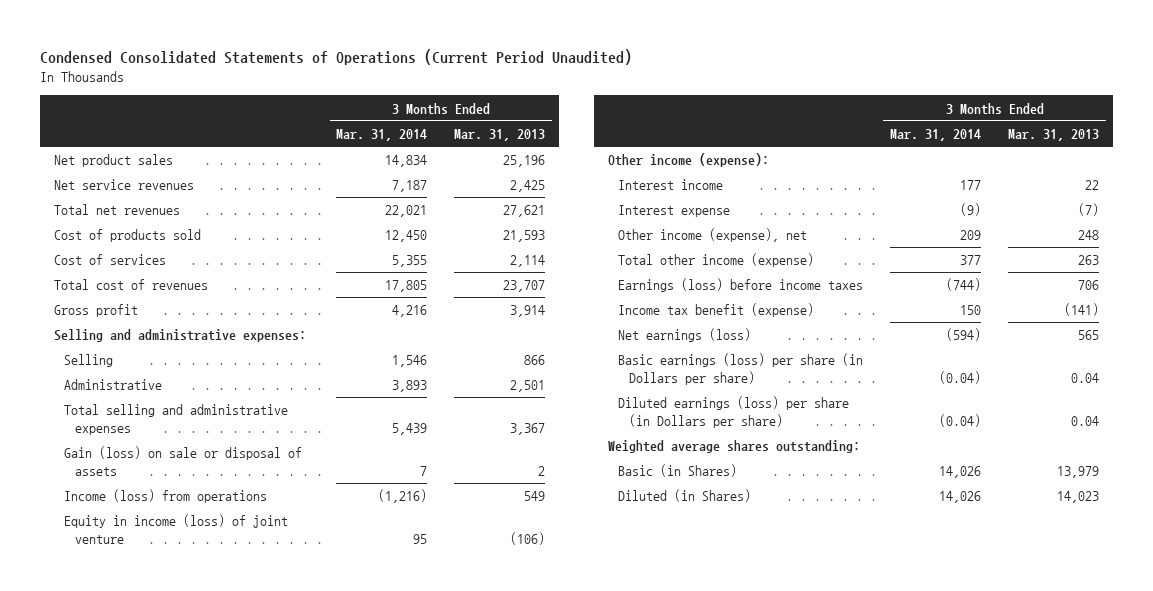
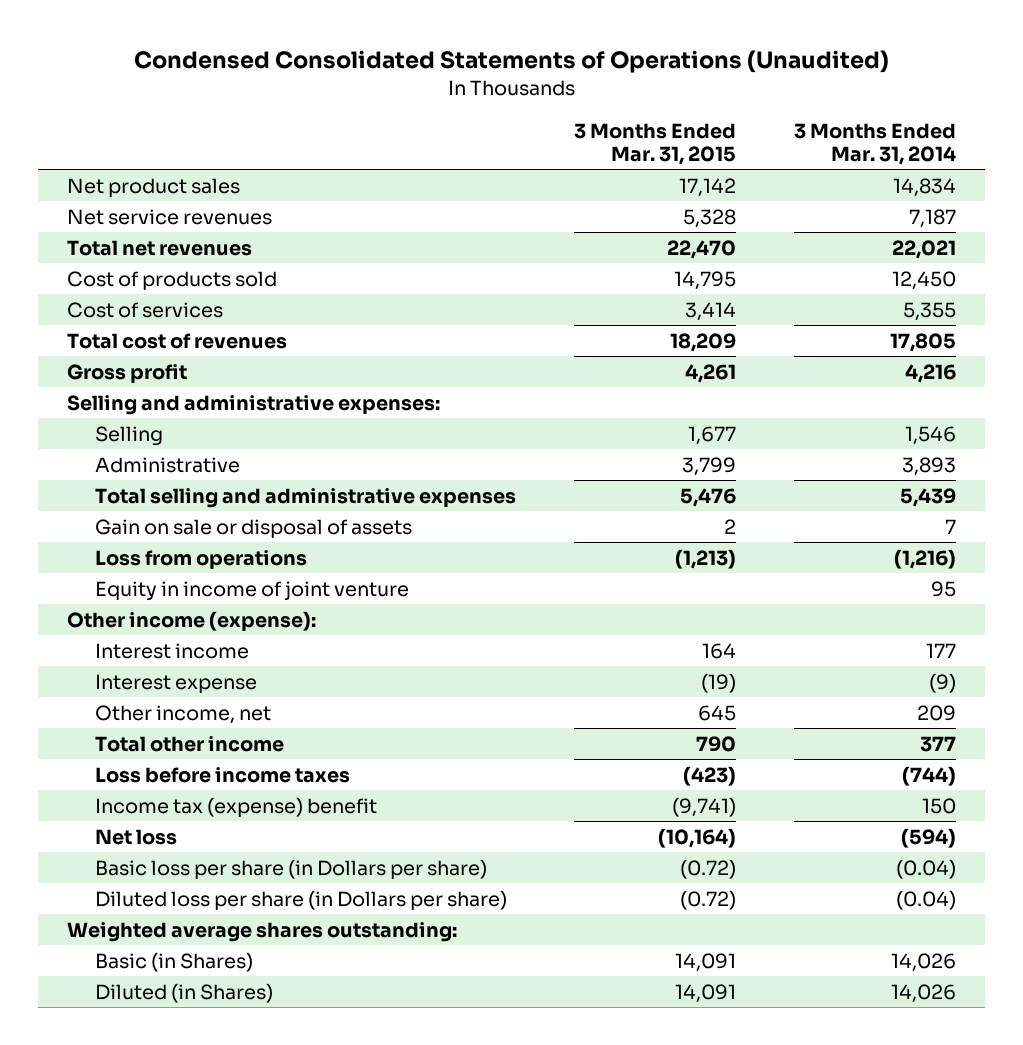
[40,49,633,66] Condensed Consolidated Statements of Operations (Current Period Unaudited) -> [133,50,889,74] Condensed Consolidated Statements of Operations (Unaudited)
[454,129,546,142] Mar. 31, 2013 -> none
none -> [573,122,736,166] 3 Months Ended Mar. 31, 2015
[64,446,303,476] Gain (loss) on sale or disposal of assets -> [94,518,412,538] Gain on sale or disposal of assets
[64,489,268,504] Income (loss) from operations -> [94,549,307,569] Loss from operations
[64,514,289,544] Equity in income (loss) of joint venture -> [94,580,409,601] Equity in income of joint venture
[618,228,808,243] Other income (expense), net -> [94,704,271,724] Other income, net
[618,253,815,268] Total other income (expense) -> [94,735,284,752] Total other income
[618,278,864,293] Earnings (loss) before income taxes -> [94,766,350,783] Loss before income taxes
[618,303,815,318] Income tax benefit (expense) -> [94,796,377,817] Income tax (expense) benefit
[618,328,752,343] Net earnings (loss) -> [94,828,177,845] Net loss
[618,353,864,385] Basic earnings (loss) per share (in Dollars per share) -> [94,858,487,879] Basic loss per share (in Dollars per share)
[618,396,850,428] Diluted earnings (loss) per share (in Dollars per share) -> [94,889,507,910] Diluted loss per share (in Dollars per share)

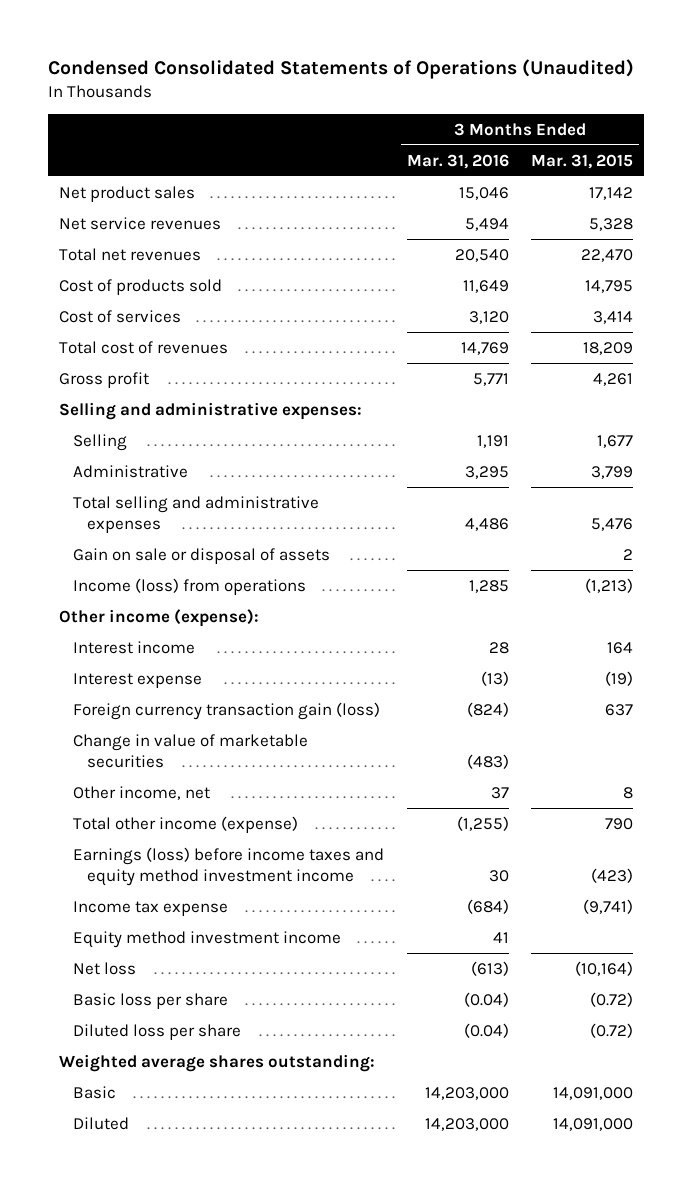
[794,122,957,166] 3 Months Ended Mar. 31, 2014 -> none
none -> [406,153,509,169] Mar. 31, 2016
[94,580,409,601] Equity in income of joint venture -> none
[94,549,307,569] Loss from operations -> [73,577,307,595] Income (loss) from operations
none -> [73,701,381,720] Foreign currency transaction gain (loss)
none -> [73,733,309,769] Change in value of marketable securities
[697,704,736,721] 645 -> [623,786,634,799] 8
[94,735,284,752] Total other income -> [73,815,299,833] Total other income (expense)
[94,766,350,783] Loss before income taxes -> [73,846,385,887] Earnings (loss) before income taxes and equity method investment income
[94,796,377,817] Income tax (expense) benefit -> [73,900,229,916] Income tax expense
none -> [73,930,342,948] Equity method investment income
[94,858,487,879] Basic loss per share (in Dollars per share) -> [73,992,229,1009] Basic loss per share
[94,889,507,910] Diluted loss per share (in Dollars per share) -> [73,1023,242,1040] Diluted loss per share
[94,951,253,972] Basic (in Shares) -> [73,1085,117,1099] Basic
[674,952,736,972] 14,091 -> [553,1086,634,1100] 14,091,000
[94,982,273,1003] Diluted (in Shares) -> [73,1116,130,1130] Diluted
[674,983,736,1003] 14,091 -> [553,1117,634,1131] 14,091,000

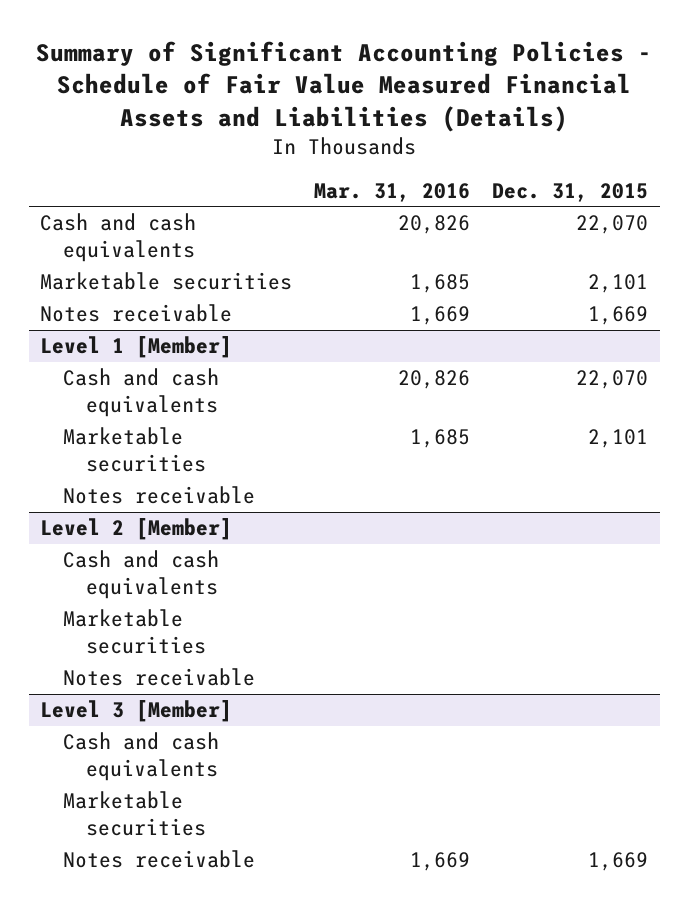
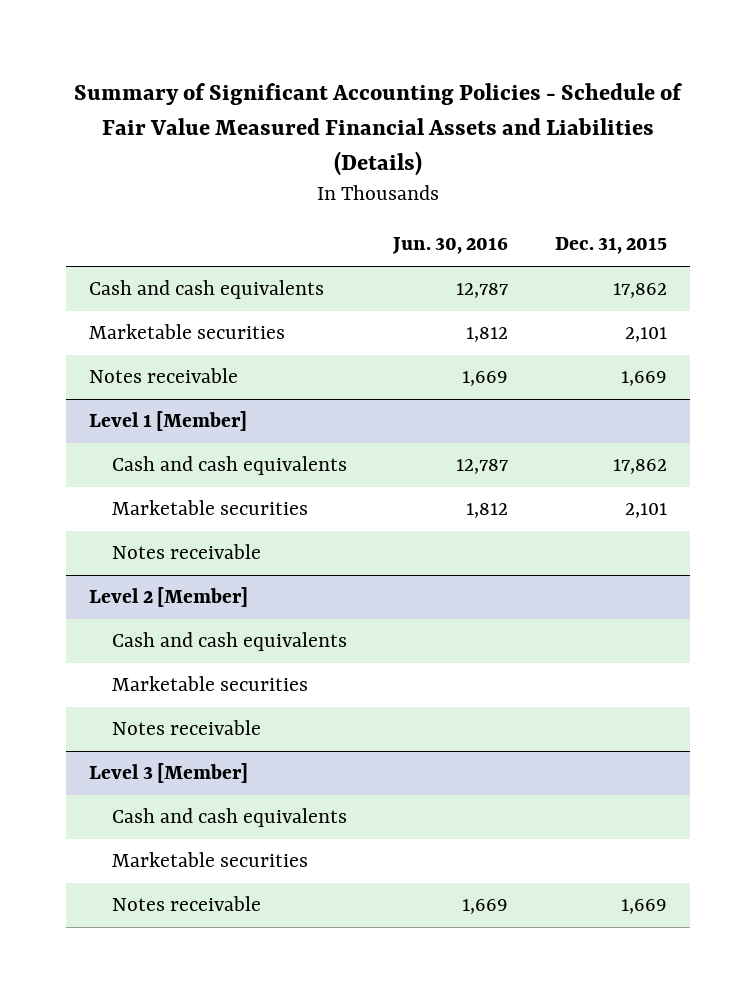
[314,182,471,202] Mar. 31, 2016 -> none
none -> [392,237,509,255] Jun. 30, 2016
[576,215,649,235] 22,070 -> [613,283,668,299] 17,862
[576,370,649,390] 22,070 -> [613,459,668,475] 17,862

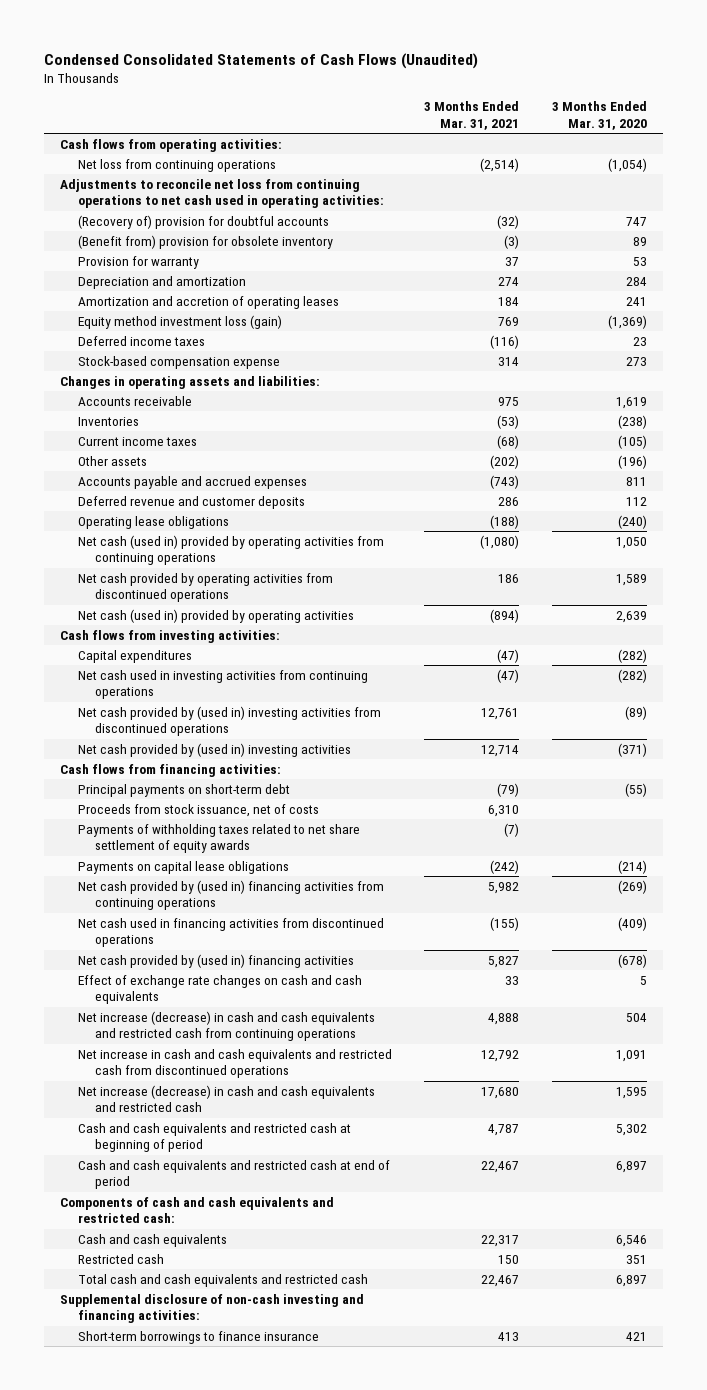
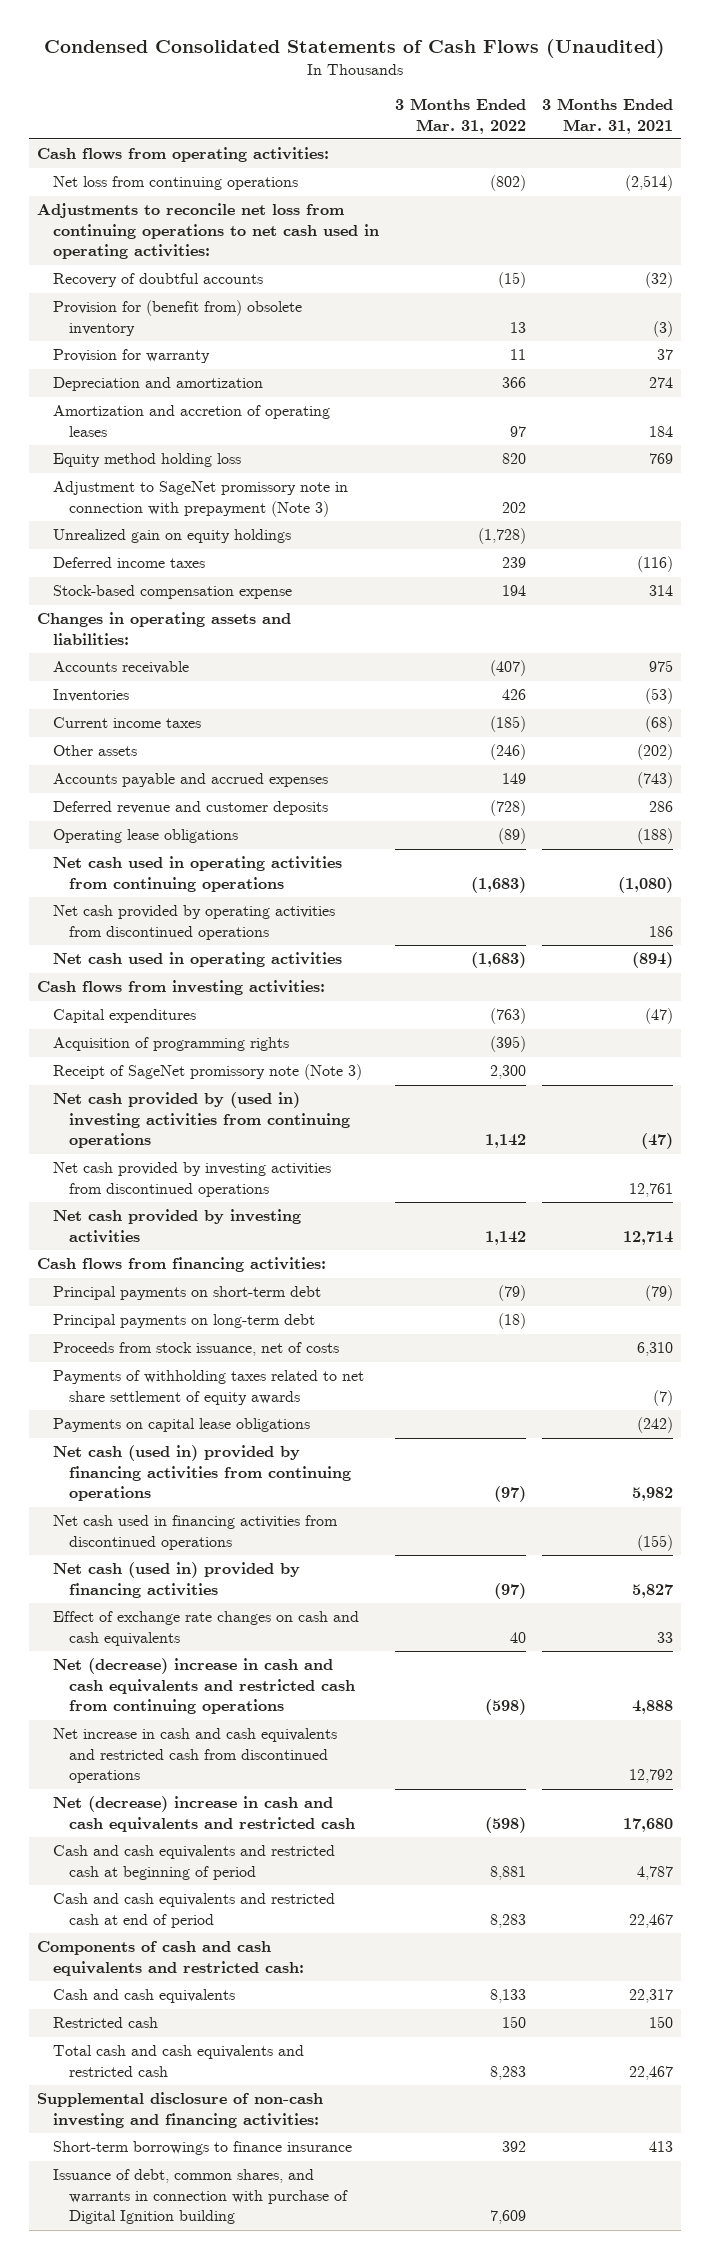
[551,101,647,130] 3 Months Ended Mar. 31, 2020 -> none
none -> [394,98,526,134] 3 Months Ended Mar. 31, 2022
[77,214,329,229] (Recovery of) provision for doubtful accounts -> [52,273,263,288] Recovery of doubtful accounts
[77,234,333,249] (Benefit from) provision for obsolete inventory -> [52,300,302,336] Provision for (benefit from) obsolete inventory
[77,314,282,329] Equity method investment loss (gain) -> [52,453,241,468] Equity method holding loss
none -> [52,481,348,517] Adjustment to SageNet promissory note in connection with prepayment (Note 3)
none -> [52,529,291,544] Unrealized gain on equity holdings
[77,534,384,566] Net cash (used in) provided by operating activities from continuing operations -> [52,856,342,892] Net cash used in operating activities from continuing operations
[77,608,354,623] Net cash (used in) provided by operating activities -> [52,952,342,968] Net cash used in operating activities
none -> [52,1037,289,1052] Acquisition of programming rights
none -> [52,1064,362,1081] Receipt of SageNet promissory note (Note 3)
[77,669,368,700] Net cash used in investing activities from continuing operations -> [52,1092,350,1149] Net cash provided by (used in) investing activities from continuing operations
[77,705,381,737] Net cash provided by (used in) investing activities from discontinued operations -> [52,1162,331,1197] Net cash provided by investing activities from discontinued operations
[77,742,351,757] Net cash provided by (used in) investing activities -> [52,1209,301,1243] Net cash provided by investing activities
none -> [52,1314,315,1329] Principal payments on long-term debt
[77,879,384,911] Net cash provided by (used in) financing activities from continuing operations -> [52,1445,351,1502] Net cash (used in) provided by financing activities from continuing operations
[77,953,354,968] Net cash provided by (used in) financing activities -> [52,1562,300,1598] Net cash (used in) provided by financing activities
[77,1010,375,1042] Net increase (decrease) in cash and cash equivalents and restricted cash from continuing operations -> [52,1658,355,1715] Net (decrease) increase in cash and cash equivalents and restricted cash from continuing operations
[77,1084,375,1113] Net increase (decrease) in cash and cash equivalents and restricted cash -> [52,1796,355,1832] Net (decrease) increase in cash and cash equivalents and restricted cash
none -> [52,2169,348,2225] Issuance of debt, common shares, and warrants in connection with purchase of Digital Ignition building

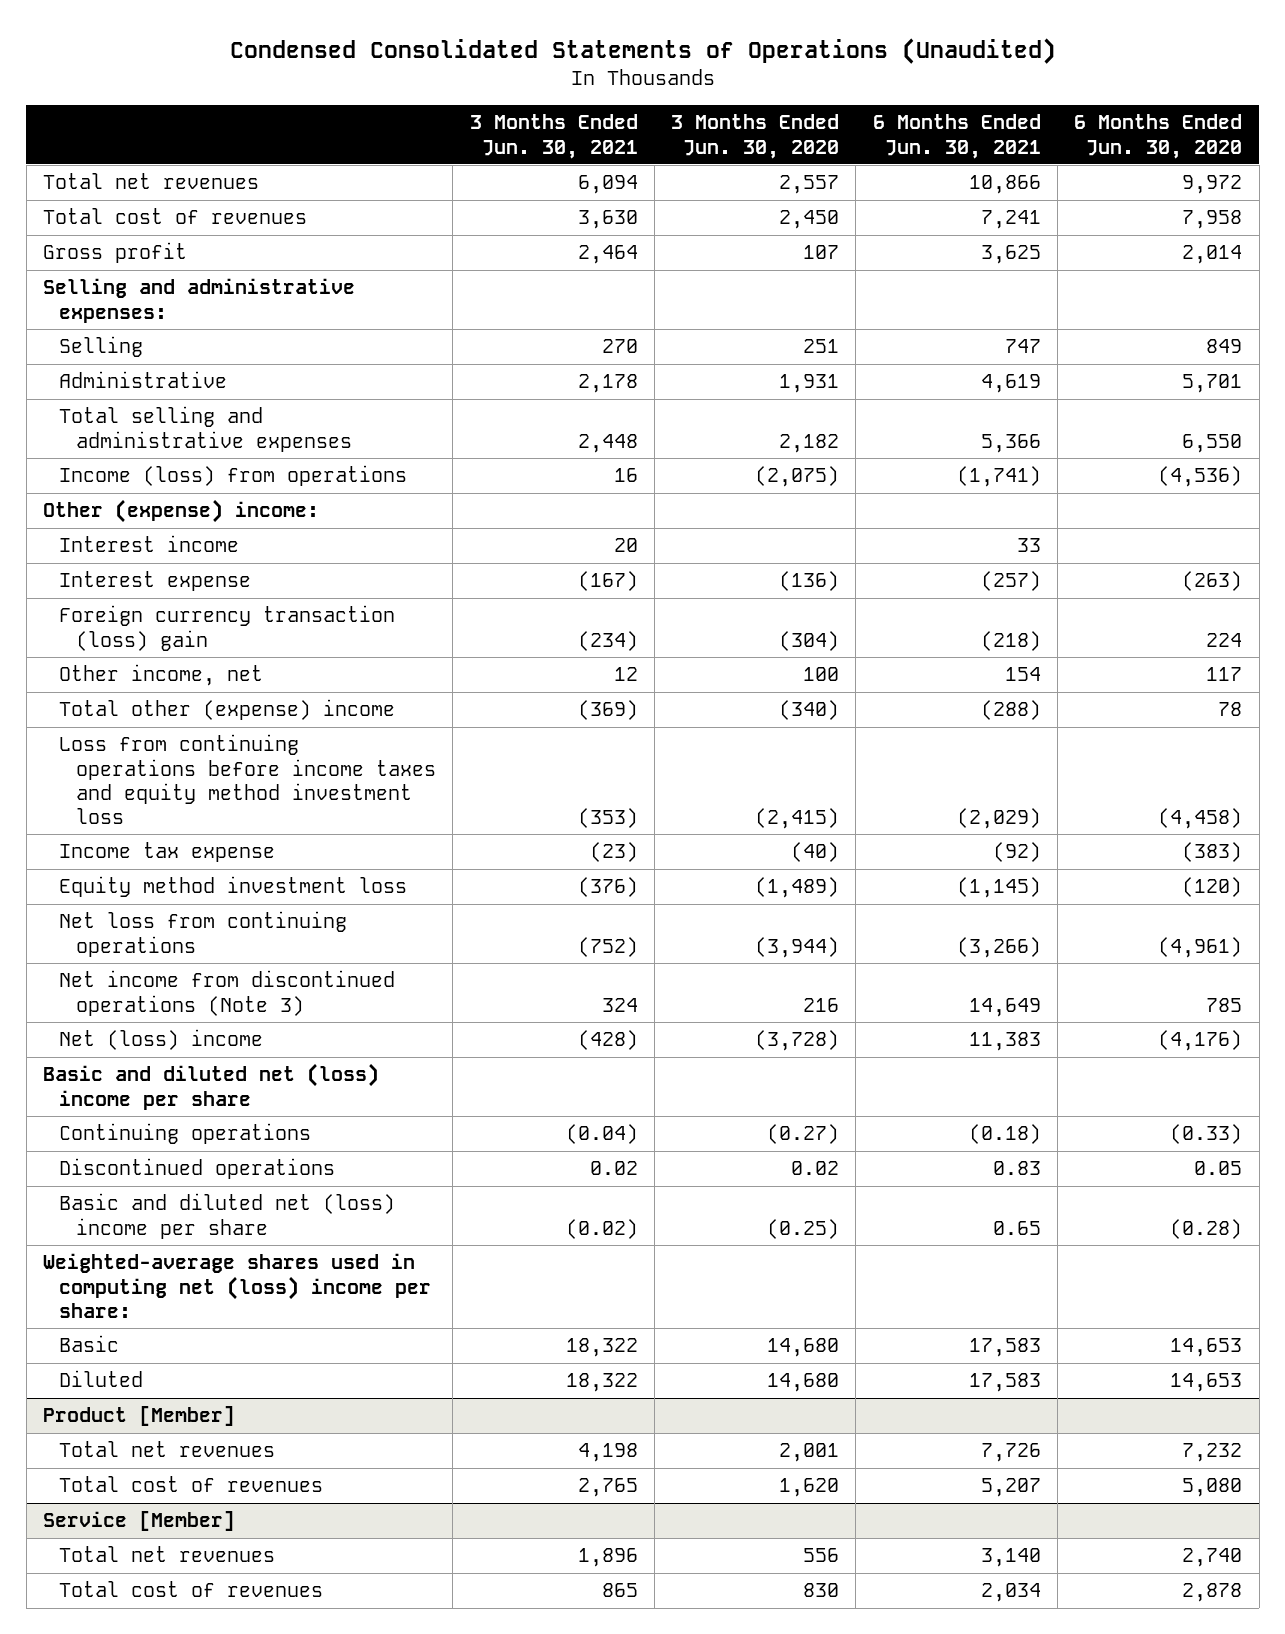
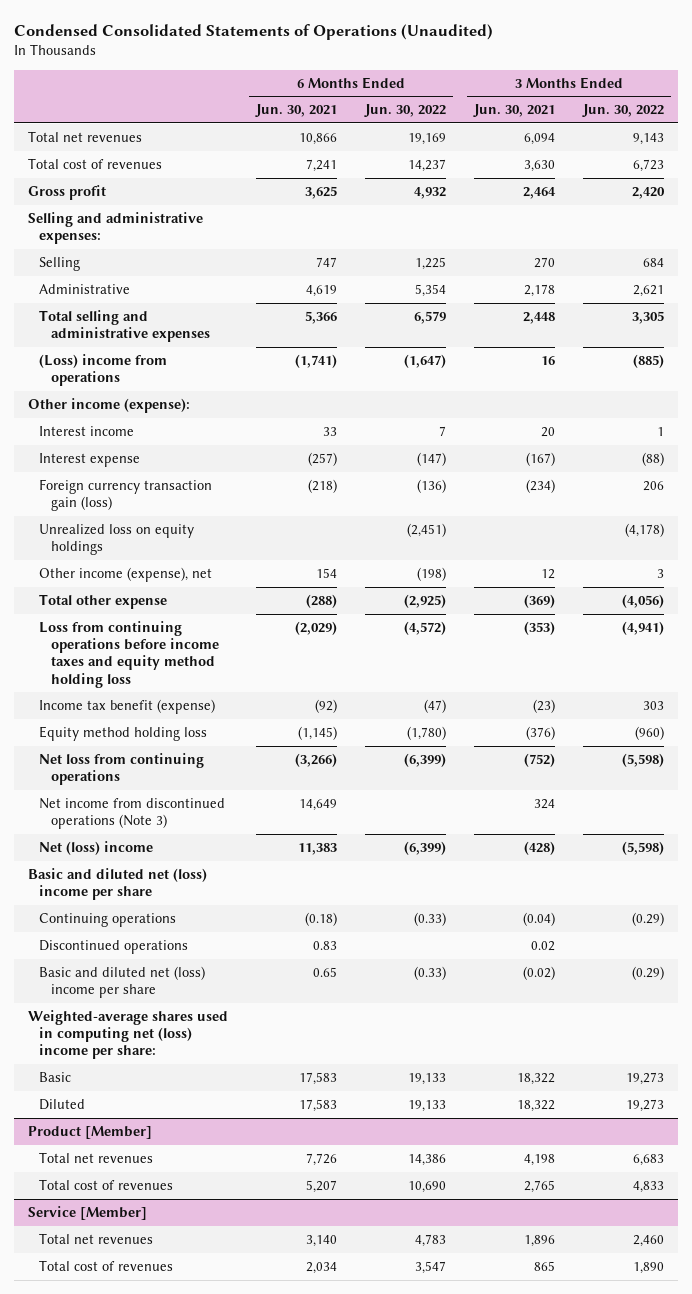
[671,114,840,159] 3 Months Ended Jun. 30, 2020 -> none
[1074,114,1243,159] 6 Months Ended Jun. 30, 2020 -> none
none -> [363,104,446,118] Jun. 30, 2022
none -> [582,104,665,118] Jun. 30, 2022
[59,465,408,487] Income (loss) from operations -> [39,353,168,387] (Loss) income from operations
[42,499,319,524] Other (expense) income: -> [27,397,190,413] Other income (expense):
[59,605,396,651] Foreign currency transaction (loss) gain -> [39,478,213,512] Foreign currency transaction gain (loss)
none -> [39,523,195,556] Unrealized loss on equity holdings
[59,664,264,687] Other income, net -> [39,566,213,582] Other income (expense), net
[59,699,396,721] Total other (expense) income -> [39,593,168,609] Total other expense
[59,734,436,825] Loss from continuing operations before income taxes and equity method investment loss -> [39,620,220,688] Loss from continuing operations before income taxes and equity method holding loss
[59,842,276,863] Income tax expense -> [39,698,216,714] Income tax benefit (expense)
[59,876,408,898] Equity method investment loss -> [39,725,208,741] Equity method holding loss

